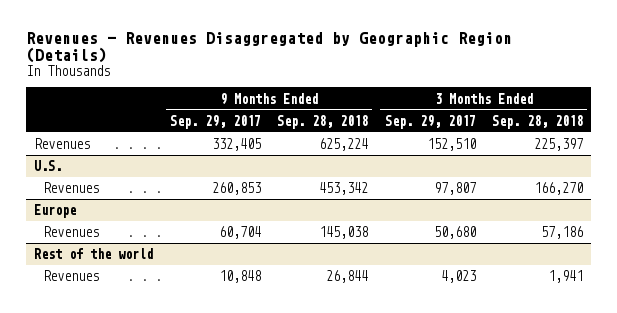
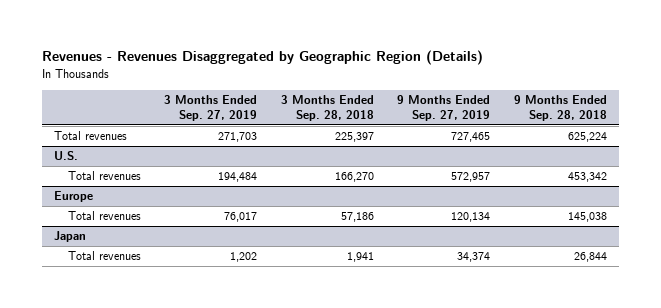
[169,114,261,129] Sep. 29, 2017 -> none
[384,114,476,129] Sep. 29, 2017 -> none
none -> [164,95,258,122] 3 Months Ended Sep. 27, 2019
none -> [397,95,491,122] 9 Months Ended Sep. 27, 2019
[34,138,91,150] Revenues -> [53,131,127,141] Total revenues
[43,182,100,194] Revenues -> [67,171,141,181] Total revenues
[34,248,154,260] Rest of the world -> none
[43,226,100,238] Revenues -> [67,211,141,221] Total revenues
none -> [53,231,86,243] Japan
[43,270,100,282] Revenues -> [67,251,141,261] Total revenues

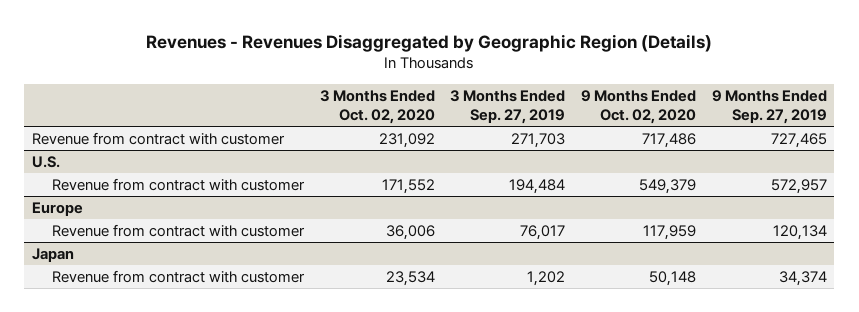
[280,95,374,122] 3 Months Ended Sep. 28, 2018 -> none
[513,95,607,122] 9 Months Ended Sep. 28, 2018 -> none
none -> [319,89,435,125] 3 Months Ended Oct. 02, 2020
none -> [581,89,697,125] 9 Months Ended Oct. 02, 2020
[53,131,127,141] Total revenues -> [32,131,286,145] Revenue from contract with customer
[67,171,141,181] Total revenues -> [52,177,306,191] Revenue from contract with customer
[67,211,141,221] Total revenues -> [52,223,306,237] Revenue from contract with customer
[67,251,141,261] Total revenues -> [52,269,306,283] Revenue from contract with customer

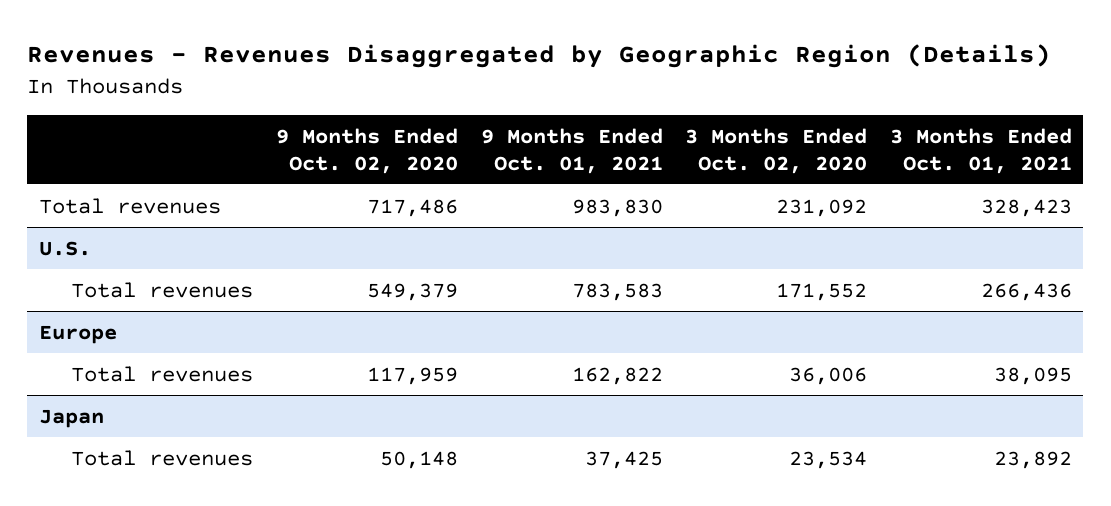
[450,89,566,125] 3 Months Ended Sep. 27, 2019 -> none
[711,89,827,125] 9 Months Ended Sep. 27, 2019 -> none
none -> [480,127,663,174] 9 Months Ended Oct. 01, 2021
none -> [890,127,1073,174] 3 Months Ended Oct. 01, 2021
[32,131,286,145] Revenue from contract with customer -> [38,197,221,214] Total revenues
[52,177,306,191] Revenue from contract with customer -> [71,281,254,298] Total revenues
[52,223,306,237] Revenue from contract with customer -> [71,365,254,382] Total revenues
[52,269,306,283] Revenue from contract with customer -> [71,449,254,466] Total revenues

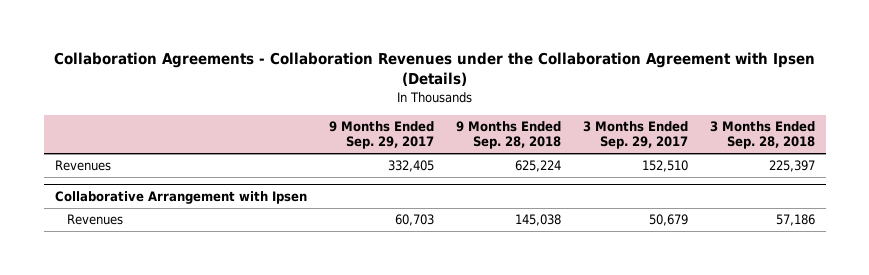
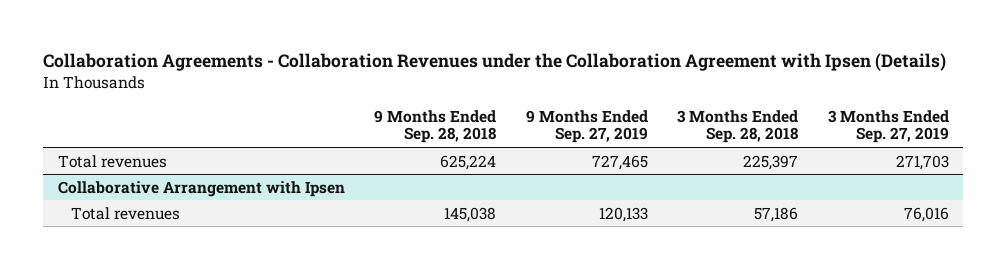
[328,121,434,150] 9 Months Ended Sep. 29, 2017 -> none
[582,121,688,150] 3 Months Ended Sep. 29, 2017 -> none
none -> [525,109,648,144] 9 Months Ended Sep. 27, 2019
none -> [827,109,949,144] 3 Months Ended Sep. 27, 2019
[54,160,111,172] Revenues -> [57,154,167,168] Total revenues
[67,214,124,226] Revenues -> [70,206,180,220] Total revenues

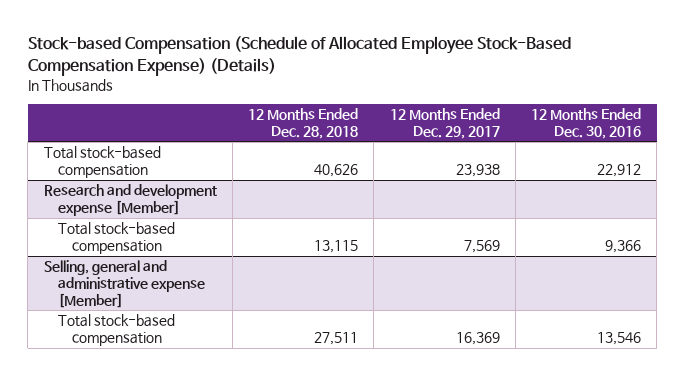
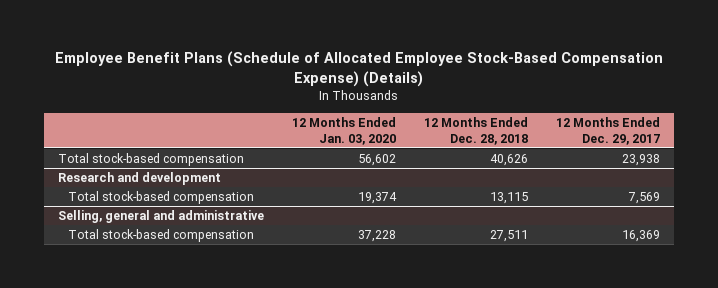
[27,36,571,77] Stock-based Compensation (Schedule of Allocated Employee Stock-Based Compensation Expense) (Details) -> [54,51,663,88] Employee Benefit Plans (Schedule of Allocated Employee Stock-Based Compensation Expense) (Details)
[531,108,642,140] 12 Months Ended Dec. 30, 2016 -> none
none -> [291,117,396,145] 12 Months Ended Jan. 03, 2020
[43,184,217,217] Research and development expense [Member] -> [57,172,221,186] Research and development
[43,260,205,309] Selling, general and administrative expense [Member] -> [57,210,264,224] Selling, general and administrative

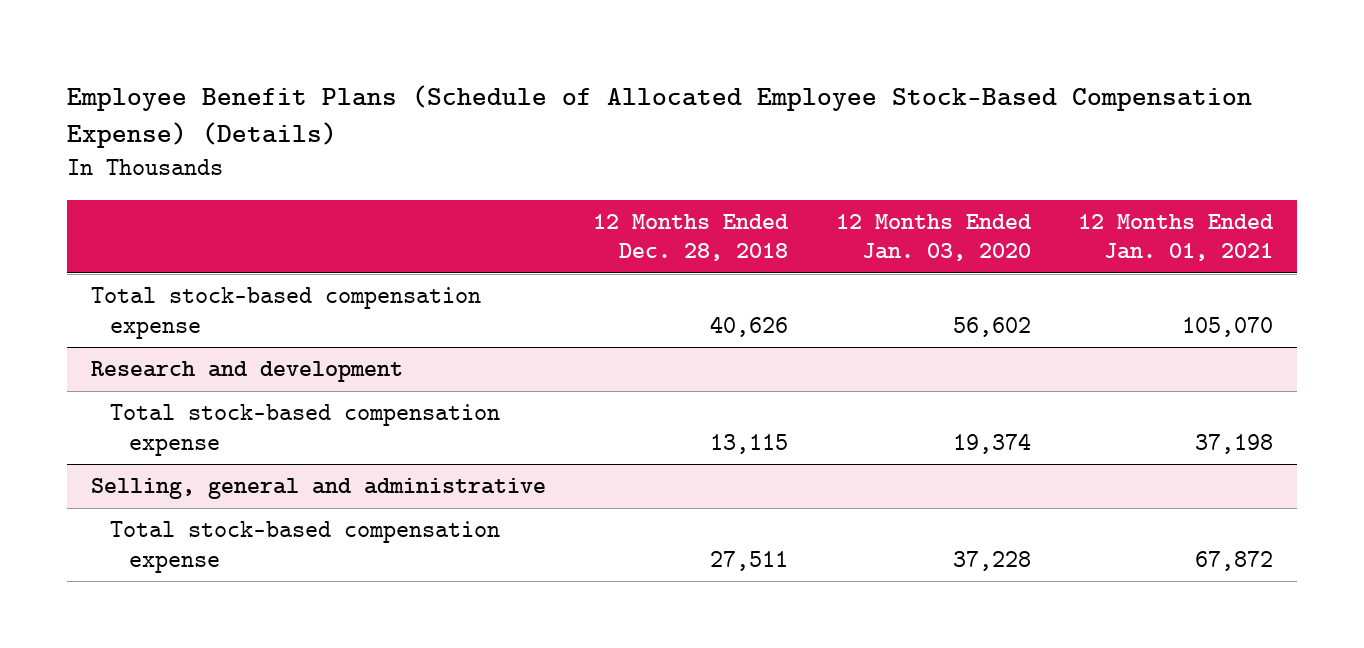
[556,117,661,145] 12 Months Ended Dec. 29, 2017 -> none
none -> [1077,213,1274,262] 12 Months Ended Jan. 01, 2021
[57,153,244,167] Total stock-based compensation -> [90,287,481,339] Total stock-based compensation expense
[68,191,255,205] Total stock-based compensation -> [109,404,500,456] Total stock-based compensation expense
[68,229,255,243] Total stock-based compensation -> [109,521,500,573] Total stock-based compensation expense

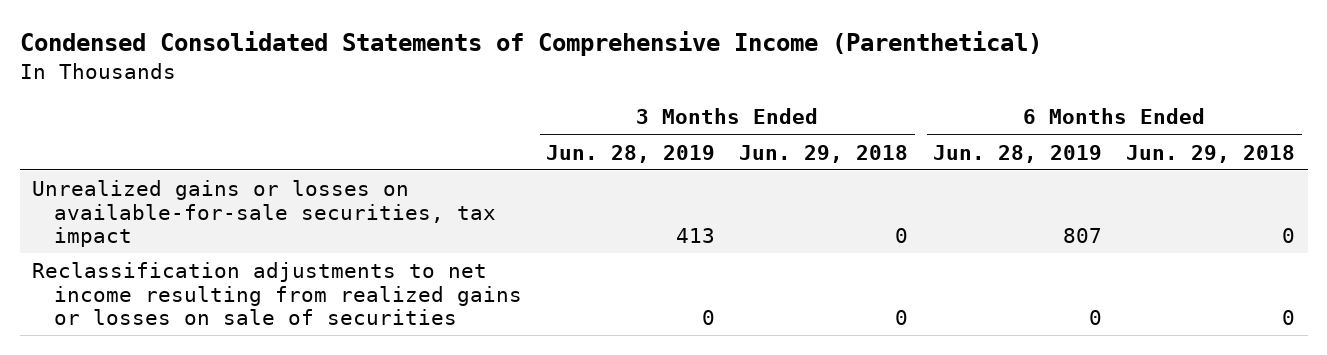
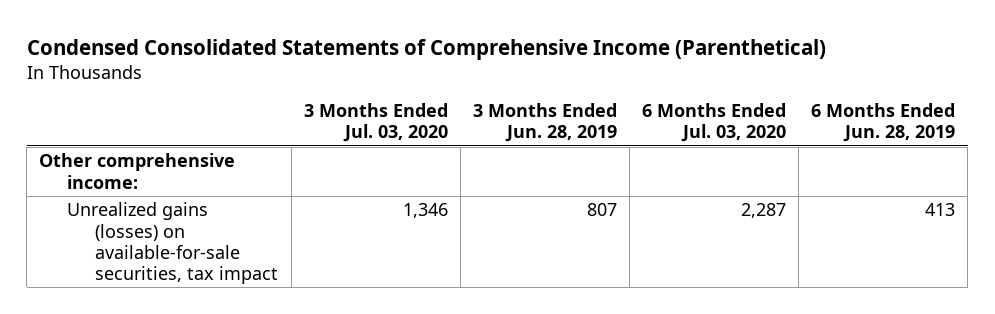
[739,144,909,163] Jun. 29, 2018 -> none
[1126,144,1296,163] Jun. 29, 2018 -> none
none -> [303,102,448,143] 3 Months Ended Jul. 03, 2020
none -> [641,102,786,143] 6 Months Ended Jul. 03, 2020
[31,262,522,326] Reclassification adjustments to net income resulting from realized gains or losses on sale of securities -> none
none -> [39,153,236,189] Other comprehensive income:
[31,180,496,248] Unrealized gains or losses on available-for-sale securities, tax impact -> [67,202,279,284] Unrealized gains (losses) on available-for-sale securities, tax impact
[675,228,715,244] 413 -> [586,203,617,217] 807
[1062,228,1102,244] 807 -> [925,203,956,217] 413

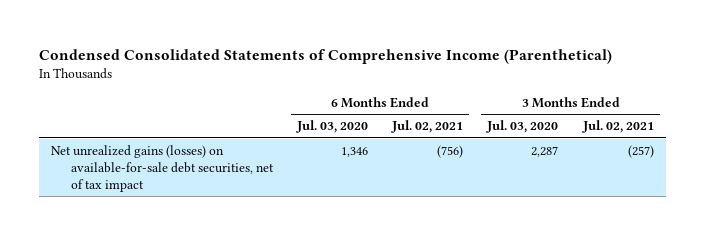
[472,102,617,143] 3 Months Ended Jun. 28, 2019 -> none
[811,102,956,143] 6 Months Ended Jun. 28, 2019 -> none
none -> [391,120,464,134] Jul. 02, 2021
none -> [581,120,654,134] Jul. 02, 2021
[39,153,236,189] Other comprehensive income: -> none
[67,202,279,284] Unrealized gains (losses) on available-for-sale securities, tax impact -> [51,144,274,193] Net unrealized gains (losses) on available-for-sale debt securities, net of tax impact
[402,203,448,219] 1,346 -> [531,145,559,157] 2,287
[740,203,786,219] 2,287 -> [341,146,369,157] 1,346

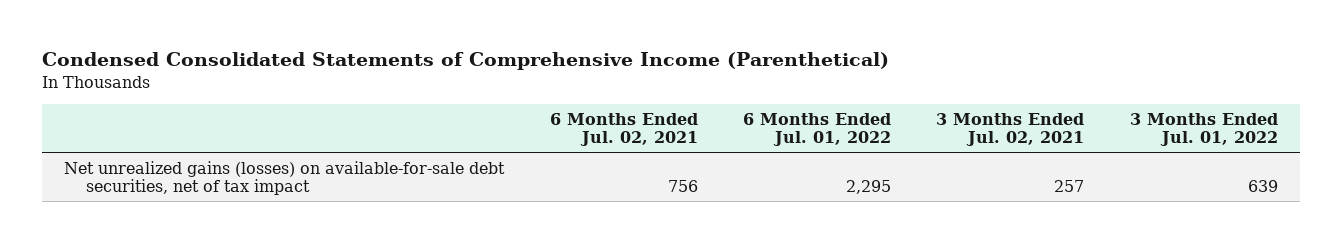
[296,120,369,134] Jul. 03, 2020 -> none
[486,120,559,134] Jul. 03, 2020 -> none
none -> [742,112,891,147] 6 Months Ended Jul. 01, 2022
none -> [1129,112,1278,147] 3 Months Ended Jul. 01, 2022
[437,144,464,158] (756) -> [667,180,698,193] 756
[627,144,654,158] (257) -> [1054,180,1085,193] 257

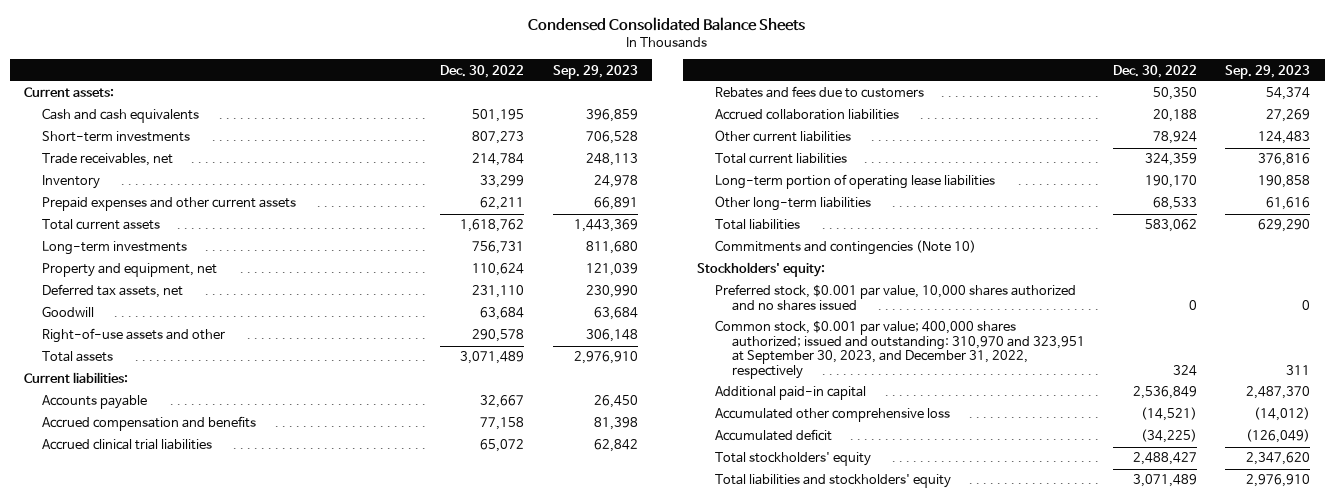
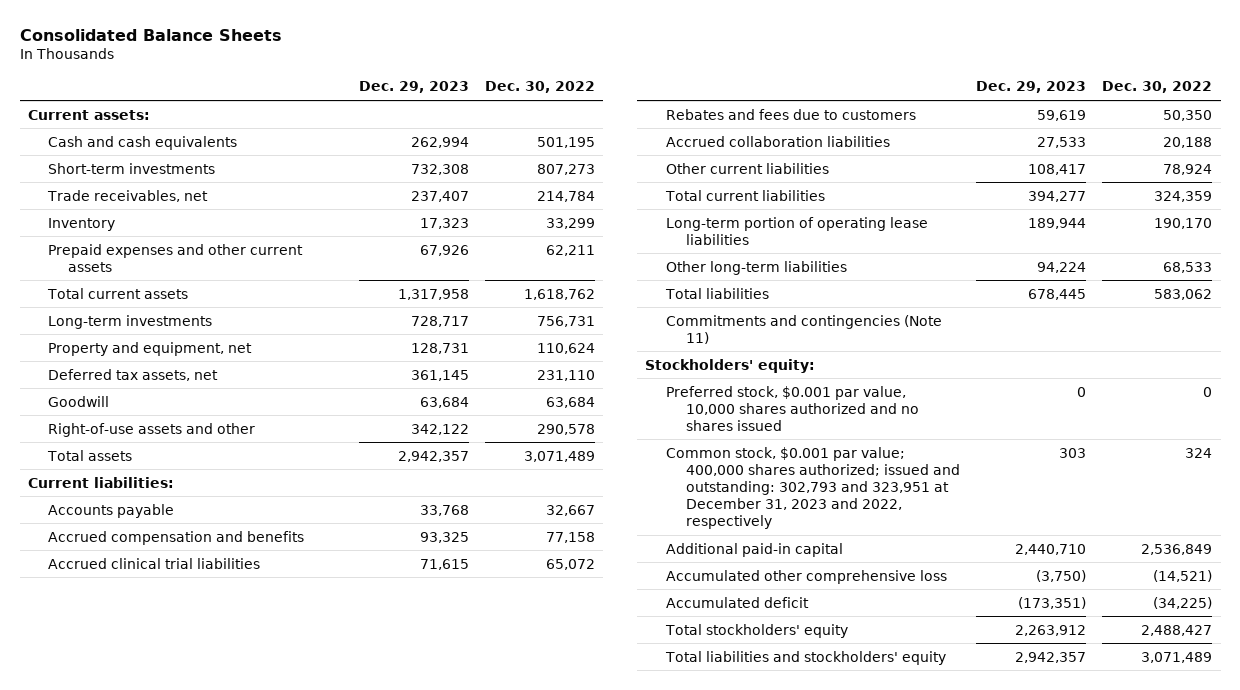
[528,16,806,31] Condensed Consolidated Balance Sheets -> [19,28,282,41] Consolidated Balance Sheets
[552,64,638,79] Sep. 29, 2023 -> none
none -> [358,81,469,94] Dec. 29, 2023
[714,240,976,256] Commitments and contingencies (Note 10) -> [665,314,942,344] Commitments and contingencies (Note 11)
[714,320,1085,380] Common stock, $0.001 par value; 400,000 shares authorized; issued and outstanding: 310,970 and 323,951 at September 30, 2023, and December 31, 2022, respectively -> [665,446,960,529] Common stock, $0.001 par value; 400,000 shares authorized; issued and outstanding: 302,793 and 323,951 at December 31, 2023 and 2022, respectively

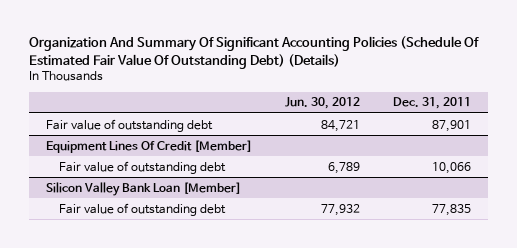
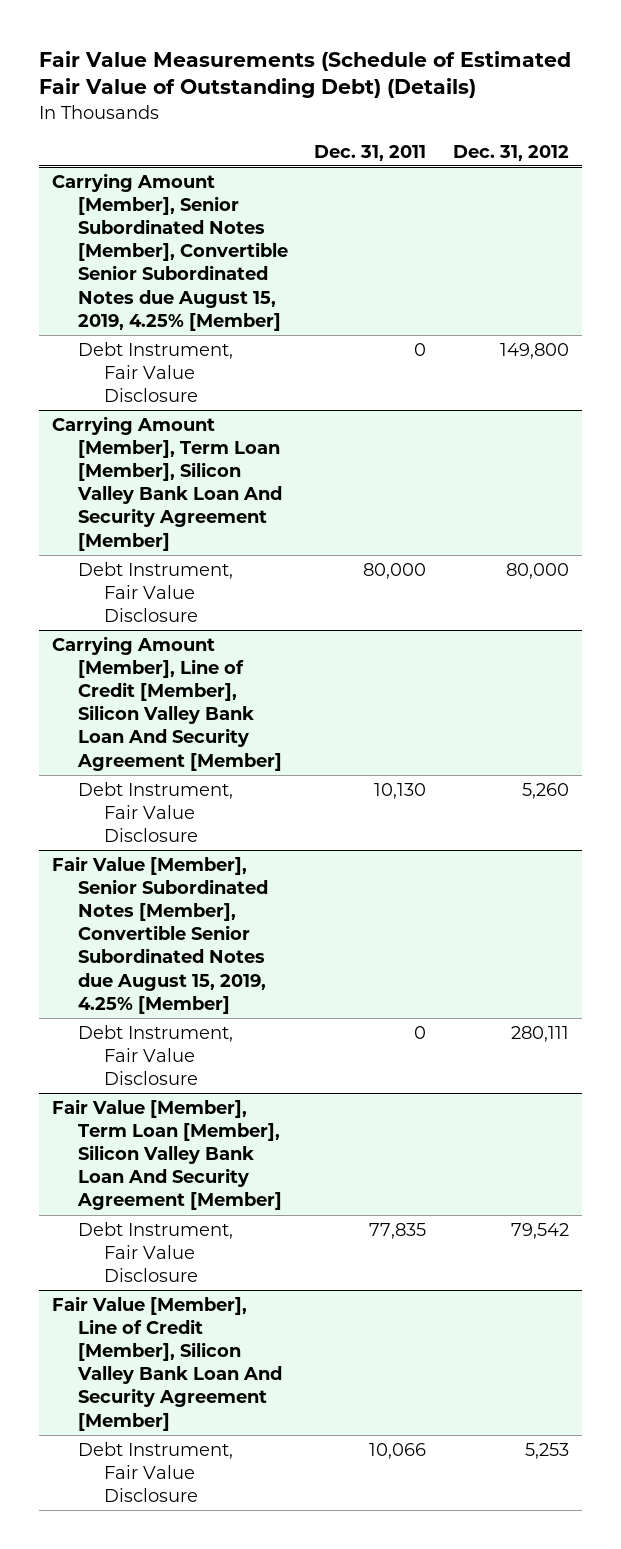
[28,35,479,69] Organization And Summary Of Significant Accounting Policies (Schedule Of Estimated Fair Value Of Outstanding Debt) (Details) -> [38,50,571,99] Fair Value Measurements (Schedule of Estimated Fair Value of Outstanding Debt) (Details)
[285,97,361,110] Jun. 30, 2012 -> none
none -> [452,144,569,161] Dec. 31, 2012
[45,139,252,153] Equipment Lines Of Credit [Member] -> none
[45,181,241,196] Silicon Valley Bank Loan [Member] -> none
none -> [51,172,288,331] Carrying Amount [Member], Senior Subordinated Notes [Member], Convertible Senior Subordinated Notes due August 15, 2019, 4.25% [Member]
[45,118,213,132] Fair value of outstanding debt -> [77,341,233,403] Debt Instrument, Fair Value Disclosure
[432,119,472,132] 87,901 -> [414,342,427,356] 0
none -> [51,415,282,551] Carrying Amount [Member], Term Loan [Member], Silicon Valley Bank Loan And Security Agreement [Member]
[58,160,226,174] Fair value of outstanding debt -> [77,561,233,623] Debt Instrument, Fair Value Disclosure
[432,161,472,174] 10,066 -> [363,562,427,579] 80,000
none -> [51,635,282,771] Carrying Amount [Member], Line of Credit [Member], Silicon Valley Bank Loan And Security Agreement [Member]
[58,202,226,216] Fair value of outstanding debt -> [77,781,233,843] Debt Instrument, Fair Value Disclosure
[432,203,472,216] 77,835 -> [374,782,427,799] 10,130
none -> [51,855,268,1014] Fair Value [Member], Senior Subordinated Notes [Member], Convertible Senior Subordinated Notes due August 15, 2019, 4.25% [Member]
none -> [77,1024,233,1086] Debt Instrument, Fair Value Disclosure
none -> [51,1098,282,1211] Fair Value [Member], Term Loan [Member], Silicon Valley Bank Loan And Security Agreement [Member]
none -> [77,1221,233,1283] Debt Instrument, Fair Value Disclosure
none -> [51,1295,282,1431] Fair Value [Member], Line of Credit [Member], Silicon Valley Bank Loan And Security Agreement [Member]
none -> [77,1441,233,1503] Debt Instrument, Fair Value Disclosure

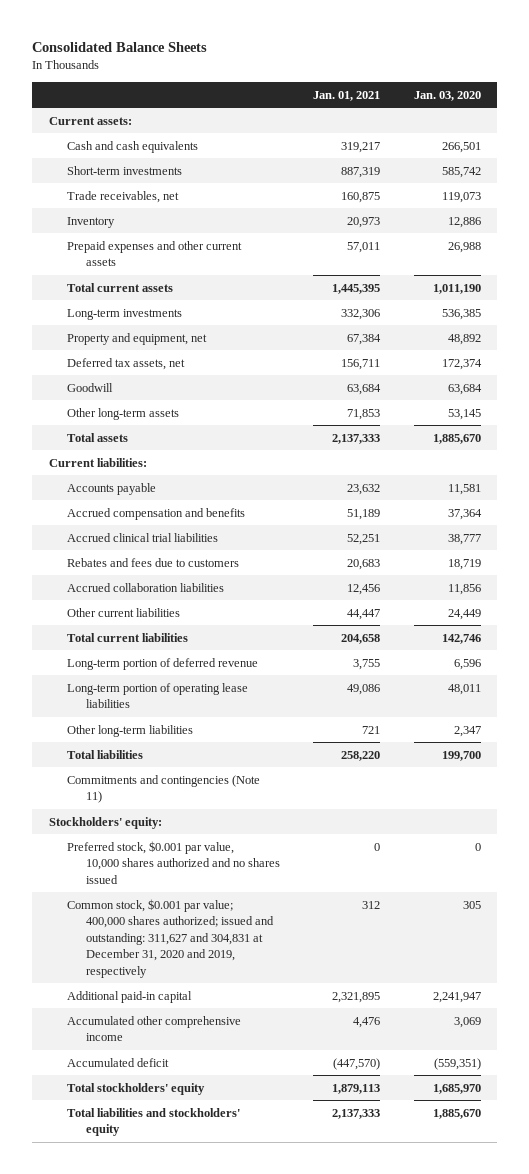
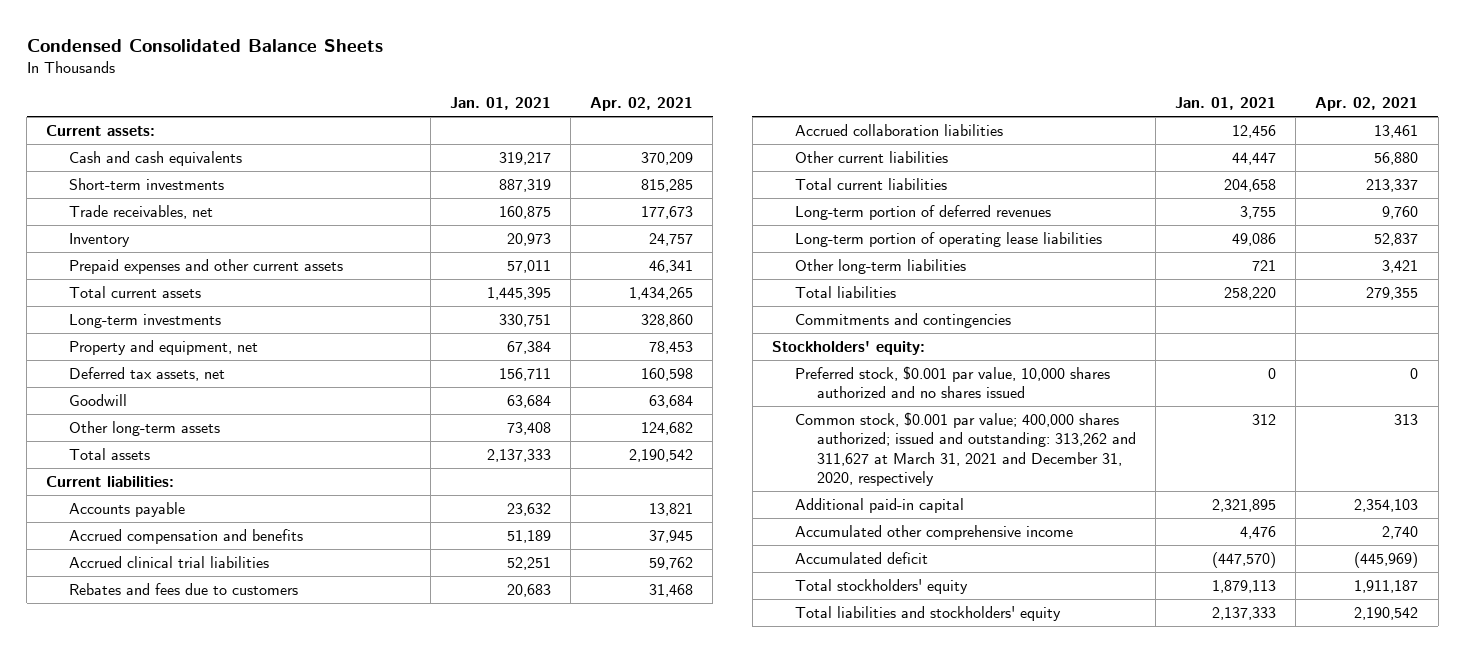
[32,41,208,52] Consolidated Balance Sheets -> [26,38,383,52] Condensed Consolidated Balance Sheets
[413,90,481,101] Jan. 03, 2020 -> none
none -> [589,97,693,112] Apr. 02, 2021
[341,308,381,320] 332,306 -> [498,314,551,328] 330,751
[347,408,381,420] 71,853 -> [506,422,551,436] 73,408
[67,657,259,670] Long-term portion of deferred revenue -> [794,205,1051,221] Long-term portion of deferred revenues
[67,774,261,804] Commitments and contingencies (Note 11) -> [794,313,1011,329] Commitments and contingencies
[67,898,274,978] Common stock, $0.001 par value; 400,000 shares authorized; issued and outstanding: 311,627 and 304,831 at December 31, 2020 and 2019, respectively -> [794,412,1137,486] Common stock, $0.001 par value; 400,000 shares authorized; issued and outstanding: 313,262 and 311,627 at March 31, 2021 and December 31, 2020, respectively

